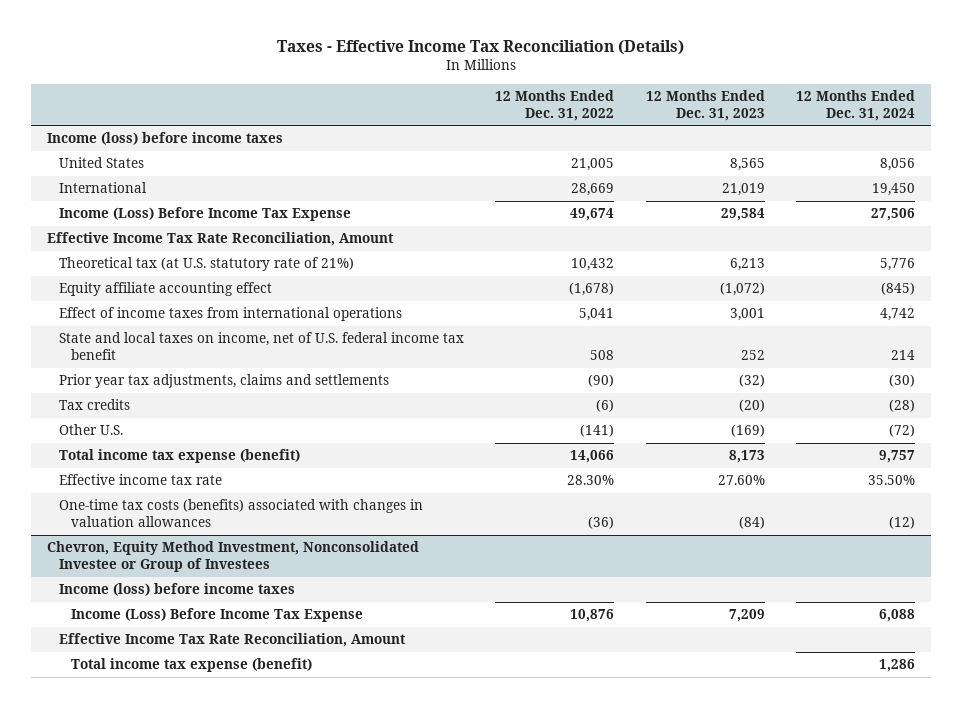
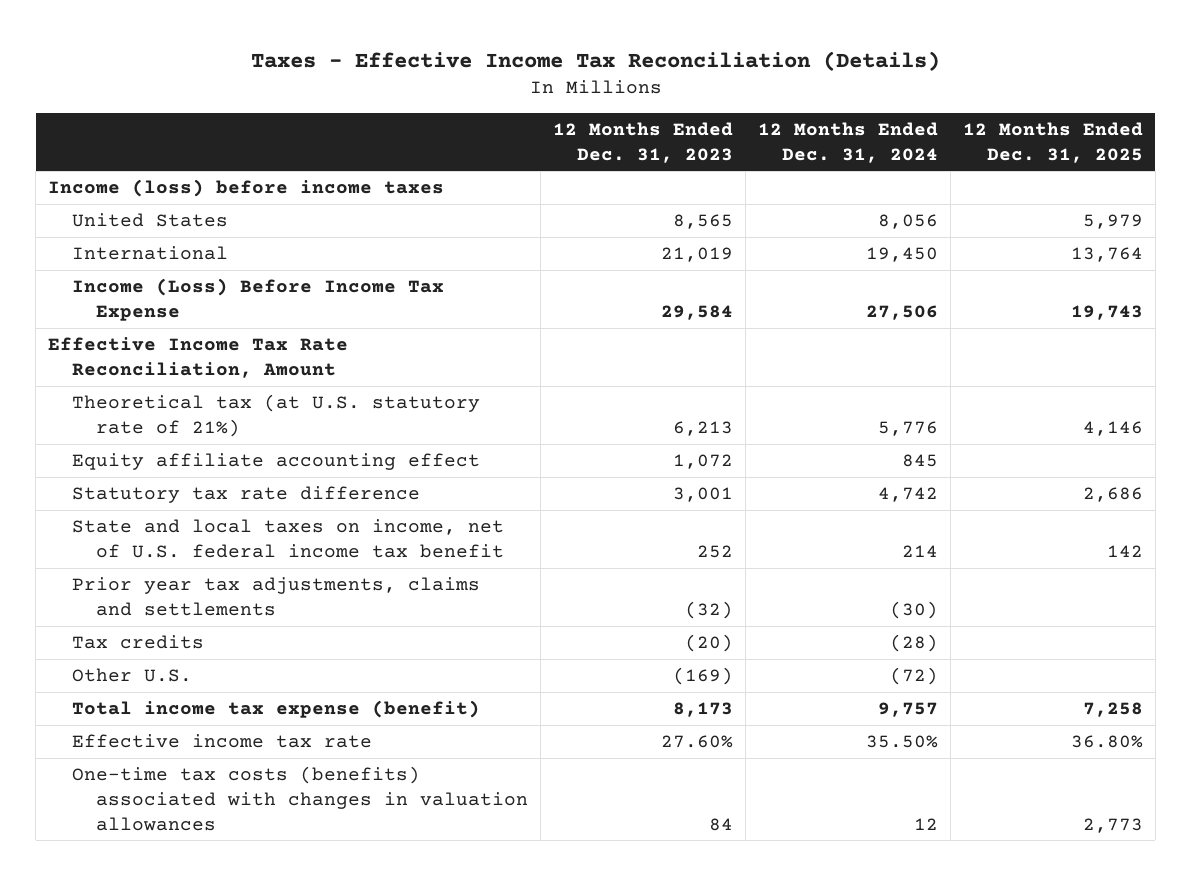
[495,90,615,121] 12 Months Ended Dec. 31, 2022 -> none
none -> [962,122,1143,163] 12 Months Ended Dec. 31, 2025
[719,282,765,297] (1,072) -> [673,454,734,470] 1,072
[881,282,916,296] (845) -> [902,454,939,468] 845
[58,307,402,322] Effect of income taxes from international operations -> [72,486,421,504] Statutory tax rate difference
[47,541,420,572] Chevron, Equity Method Investment, Nonconsolidated Investee or Group of Investees -> none
[58,583,295,597] Income (loss) before income taxes -> none
[70,608,363,623] Income (Loss) Before Income Tax Expense -> none
[58,633,406,648] Effective Income Tax Rate Reconciliation, Amount -> none
[70,658,312,673] Total income tax expense (benefit) -> none
[738,515,765,529] (84) -> [709,817,734,831] 84
[889,515,916,529] (12) -> [914,817,939,830] 12

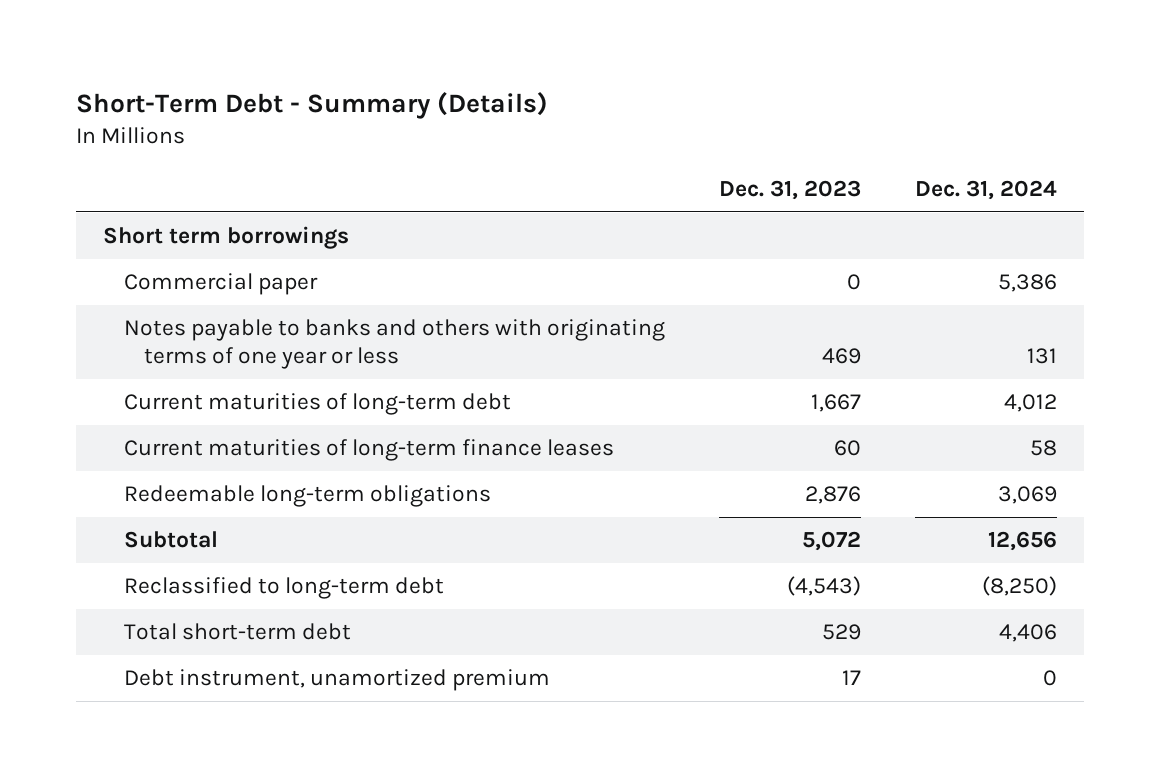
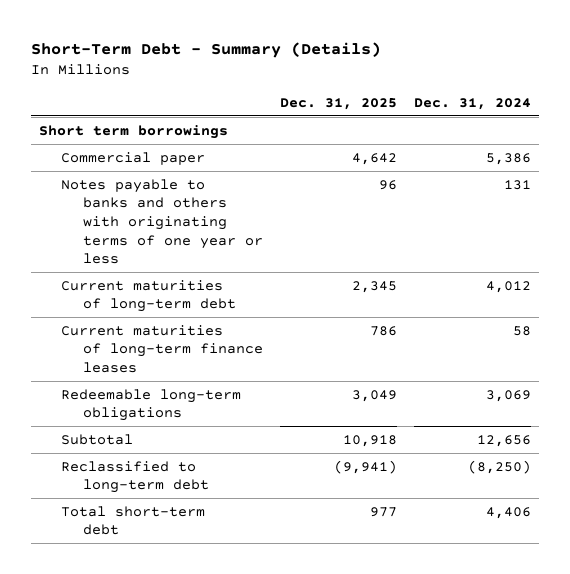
[718,180,861,201] Dec. 31, 2023 -> none
none -> [279,97,397,110] Dec. 31, 2025
[123,669,550,692] Debt instrument, unamortized premium -> none

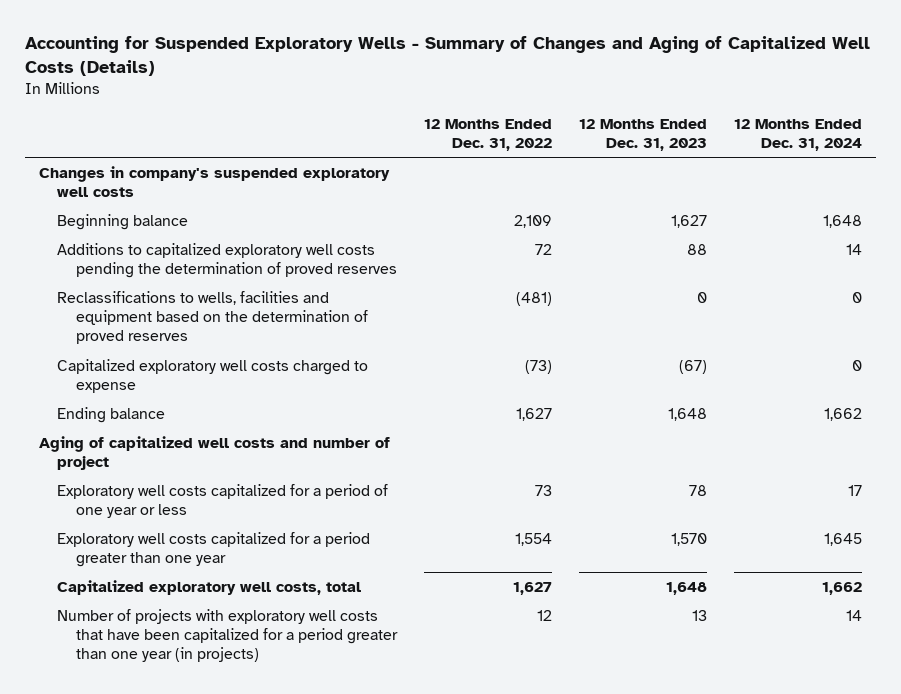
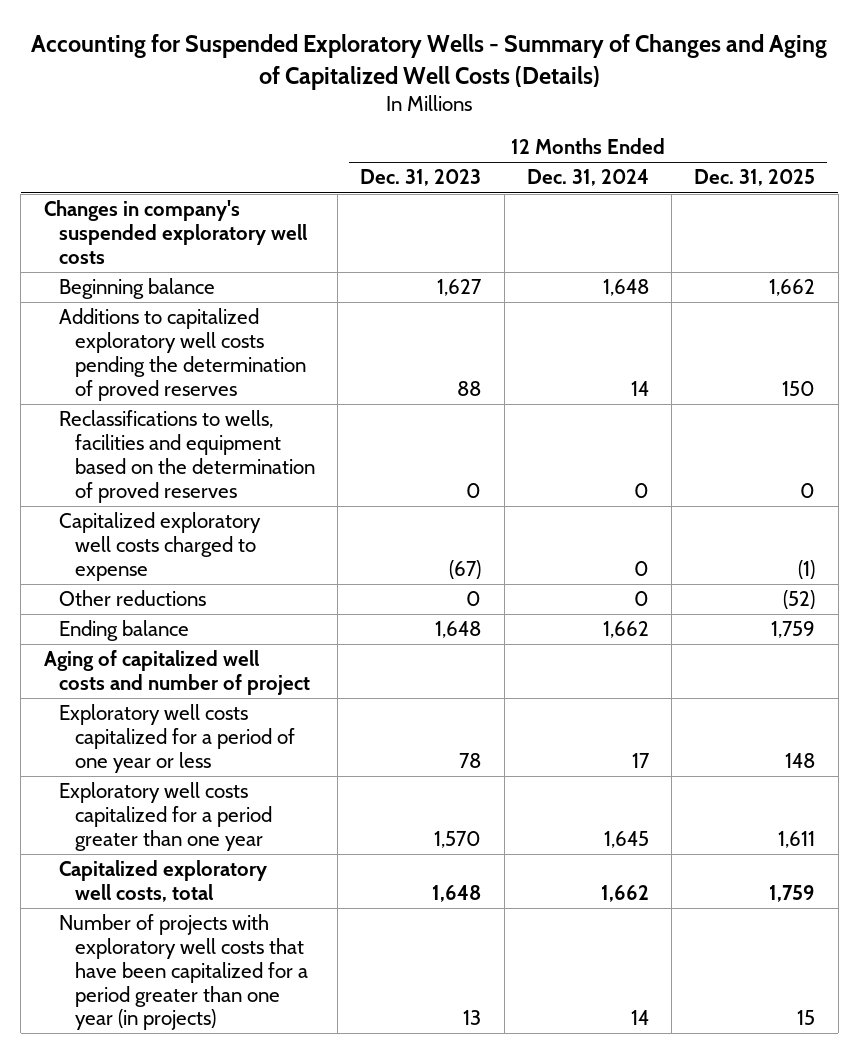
[424,118,553,152] 12 Months Ended Dec. 31, 2022 -> none
none -> [694,169,816,187] Dec. 31, 2025
none -> [59,590,207,607] Other reductions

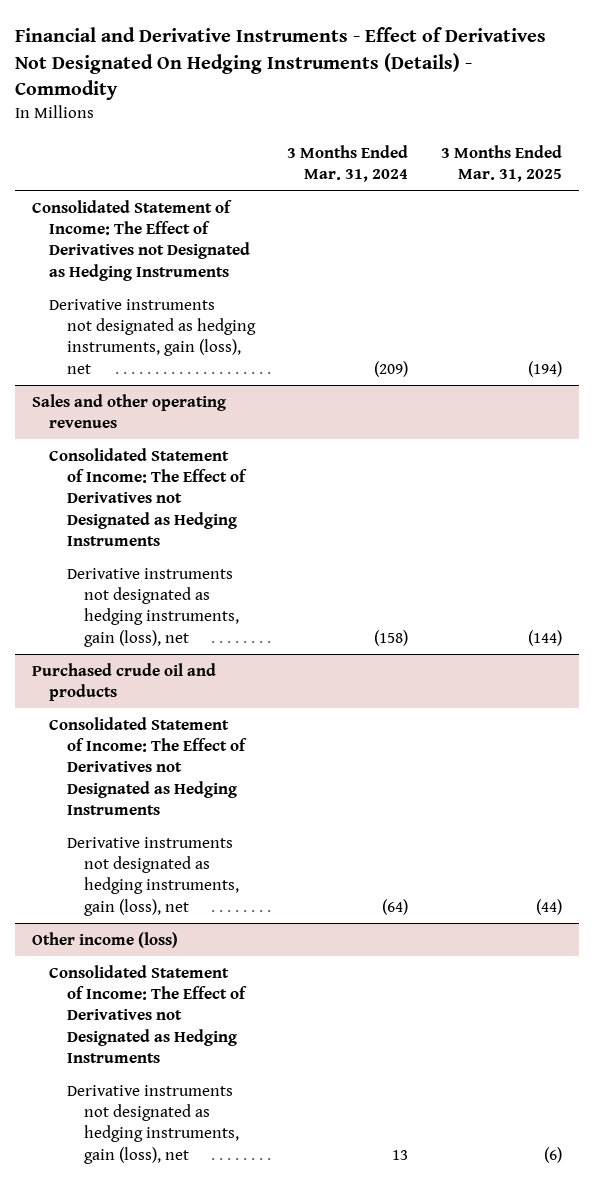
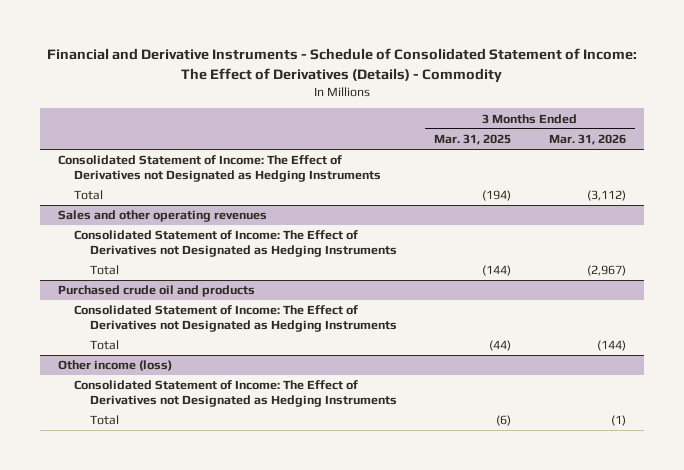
[15,26,547,101] Financial and Derivative Instruments - Effect of Derivatives Not Designated On Hedging Instruments (Details) - Commodity -> [46,48,637,83] Financial and Derivative Instruments - Schedule of Consolidated Statement of Income: The Effect of Derivatives (Details) - Commodity
[287,144,409,182] 3 Months Ended Mar. 31, 2024 -> none
none -> [548,134,626,146] Mar. 31, 2026
[49,298,256,374] Derivative instruments not designated as hedging instruments, gain (loss), net -> [74,190,104,201] Total
[66,567,240,647] Derivative instruments not designated as hedging instruments, gain (loss), net -> [90,265,120,276] Total
[66,836,240,916] Derivative instruments not designated as hedging instruments, gain (loss), net -> [90,340,120,351] Total
[66,1084,240,1164] Derivative instruments not designated as hedging instruments, gain (loss), net -> [90,415,120,426] Total

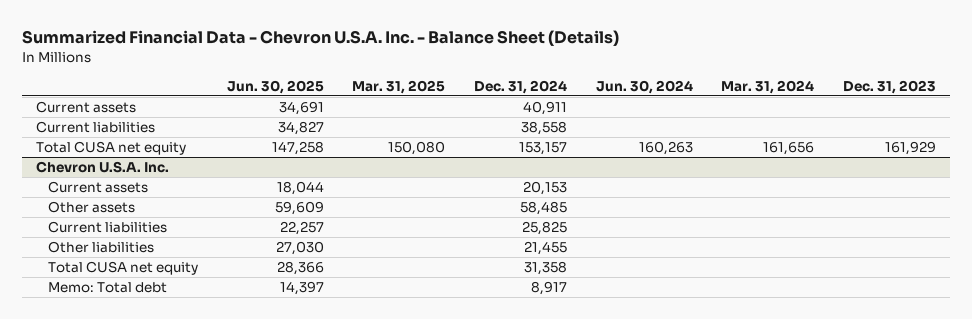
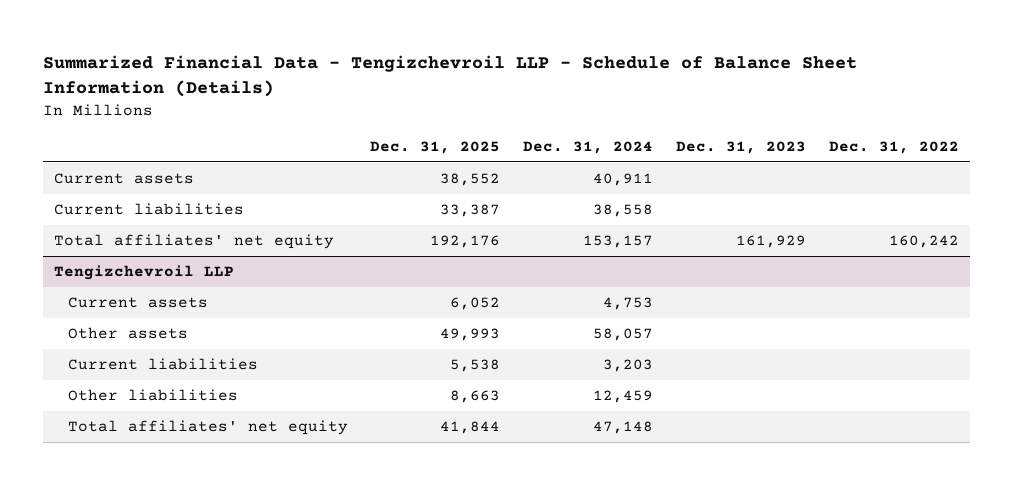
[21,30,619,47] Summarized Financial Data - Chevron U.S.A. Inc. - Balance Sheet (Details) -> [42,55,857,98] Summarized Financial Data - Tengizchevroil LLP - Schedule of Balance Sheet Information (Details)
[226,79,324,94] Jun. 30, 2025 -> none
[352,79,446,94] Mar. 31, 2025 -> none
[595,79,693,94] Jun. 30, 2024 -> none
[721,79,815,94] Mar. 31, 2024 -> none
none -> [370,141,501,155] Dec. 31, 2025
none -> [828,141,959,155] Dec. 31, 2022
[36,161,170,174] Chevron U.S.A. Inc. -> none
[48,282,168,294] Memo: Total debt -> none
[36,141,187,156] Total CUSA net equity -> [54,233,335,249] Total affiliates' net equity
none -> [54,264,235,280] Tengizchevroil LLP
[522,181,567,196] 20,153 -> [603,296,654,310] 4,753
[519,201,567,216] 58,485 -> [593,327,654,341] 58,057
[521,221,567,236] 25,825 -> [603,358,654,372] 3,203
[523,241,567,256] 21,455 -> [593,389,654,403] 12,459
[48,261,199,276] Total CUSA net equity -> [67,419,348,435] Total affiliates' net equity
[523,261,567,276] 31,358 -> [593,420,654,434] 47,148

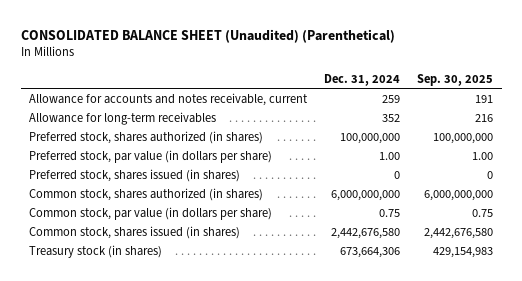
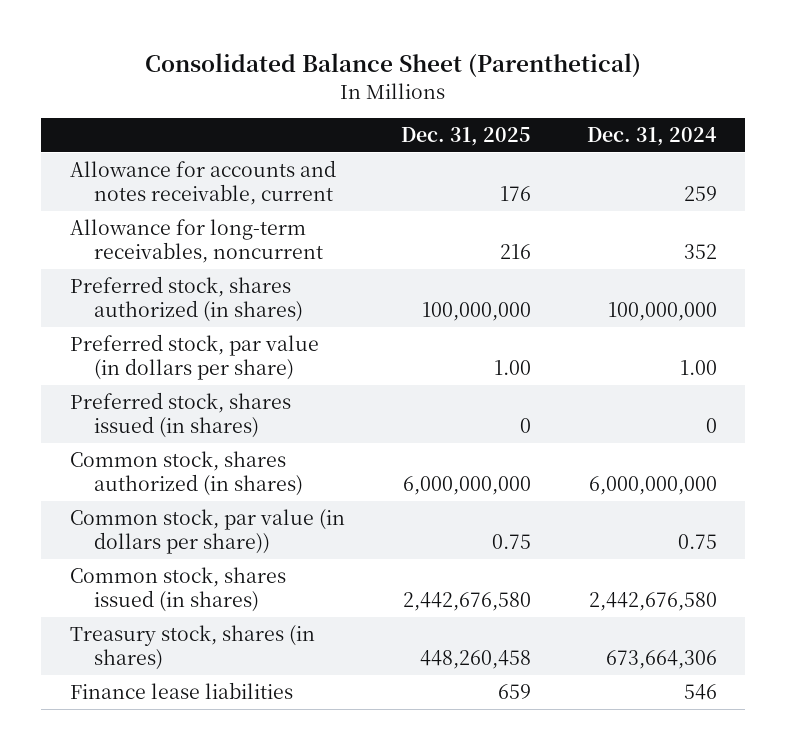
[20,28,395,43] CONSOLIDATED BALANCE SHEET (Unaudited) (Parenthetical) -> [145,53,642,78] Consolidated Balance Sheet (Parenthetical)
[417,73,494,86] Sep. 30, 2025 -> none
none -> [400,127,531,147] Dec. 31, 2025
[29,111,217,125] Allowance for long-term receivables -> [69,218,324,264] Allowance for long-term receivables, noncurrent
[29,206,273,220] Common stock, par value (in dollars per share) -> [69,508,345,555] Common stock, par value (in dollars per share))
[29,244,163,258] Treasury stock (in shares) -> [69,624,315,671] Treasury stock, shares (in shares)
none -> [69,681,293,699] Finance lease liabilities

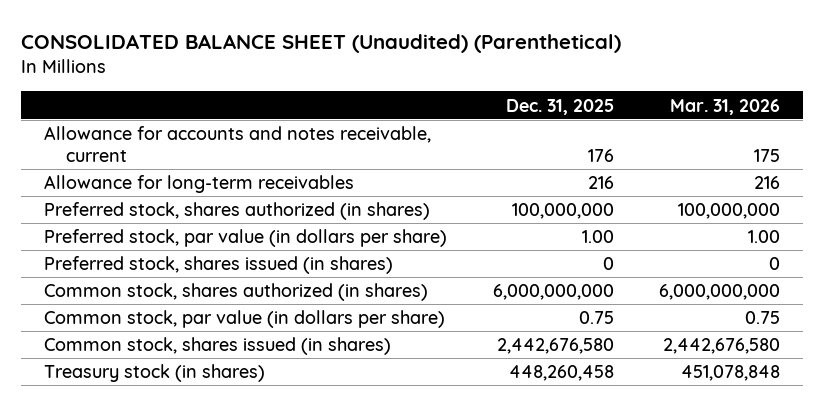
[145,53,642,78] Consolidated Balance Sheet (Parenthetical) -> [21,34,622,54] CONSOLIDATED BALANCE SHEET (Unaudited) (Parenthetical)
[587,127,718,147] Dec. 31, 2024 -> none
none -> [670,98,781,115] Mar. 31, 2026
[69,218,324,264] Allowance for long-term receivables, noncurrent -> [43,175,354,194] Allowance for long-term receivables
[69,508,345,555] Common stock, par value (in dollars per share)) -> [43,310,445,329] Common stock, par value (in dollars per share)
[69,681,293,699] Finance lease liabilities -> none
[69,624,315,671] Treasury stock, shares (in shares) -> [43,364,265,383] Treasury stock (in shares)

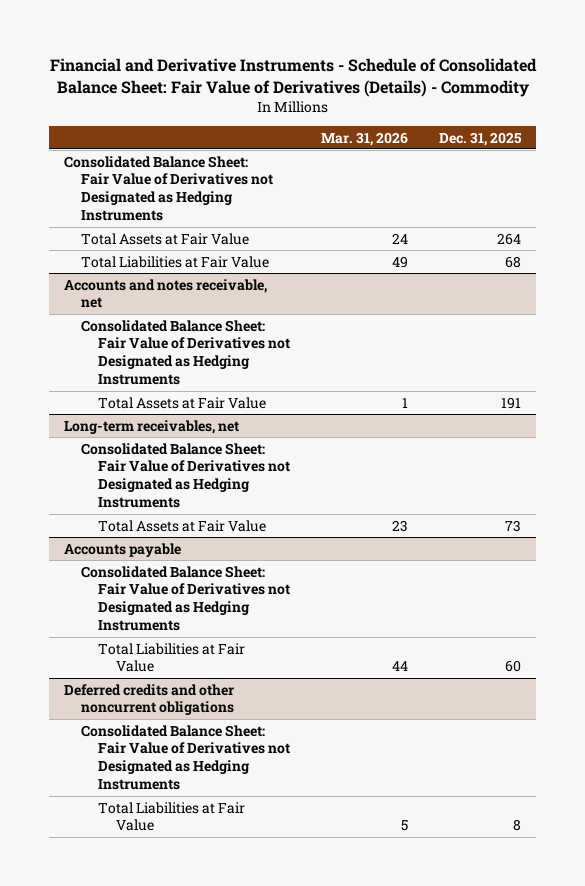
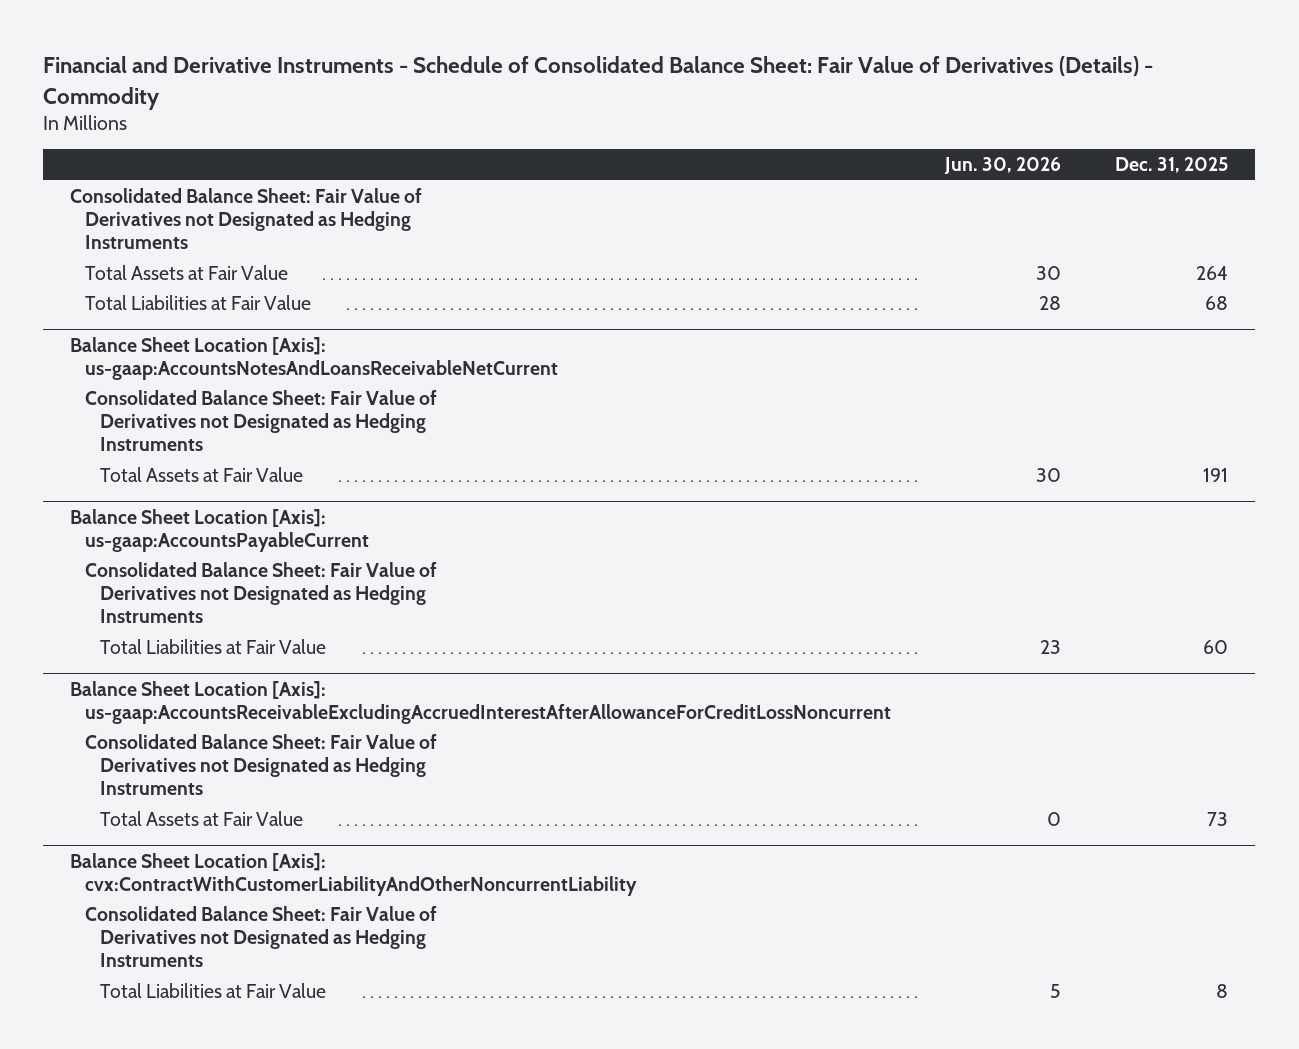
[321,131,409,146] Mar. 31, 2026 -> none
none -> [944,157,1062,175] Jun. 30, 2026
[64,278,268,309] Accounts and notes receivable, net -> [70,336,558,380] Balance Sheet Location [Axis]: us-gaap:AccountsNotesAndLoansReceivableNetCurrent
[81,442,291,509] Consolidated Balance Sheet: Fair Value of Derivatives not Designated as Hedging Instruments -> none
[98,519,267,532] Total Assets at Fair Value -> none
[64,542,182,557] Accounts payable -> none
[64,419,240,434] Long-term receivables, net -> [70,508,369,552] Balance Sheet Location [Axis]: us-gaap:AccountsPayableCurrent
[64,683,235,716] Deferred credits and other noncurrent obligations -> [70,680,891,724] Balance Sheet Location [Axis]: us-gaap:AccountsReceivableExcludingAccruedInterestAfterAllowanceForCreditLossNoncurrent
none -> [99,810,303,826] Total Assets at Fair Value
none -> [70,852,637,896] Balance Sheet Location [Axis]: cvx:ContractWithCustomerLiabilityAndOtherNoncurrentLiability
none -> [84,905,437,968] Consolidated Balance Sheet: Fair Value of Derivatives not Designated as Hedging Instruments

